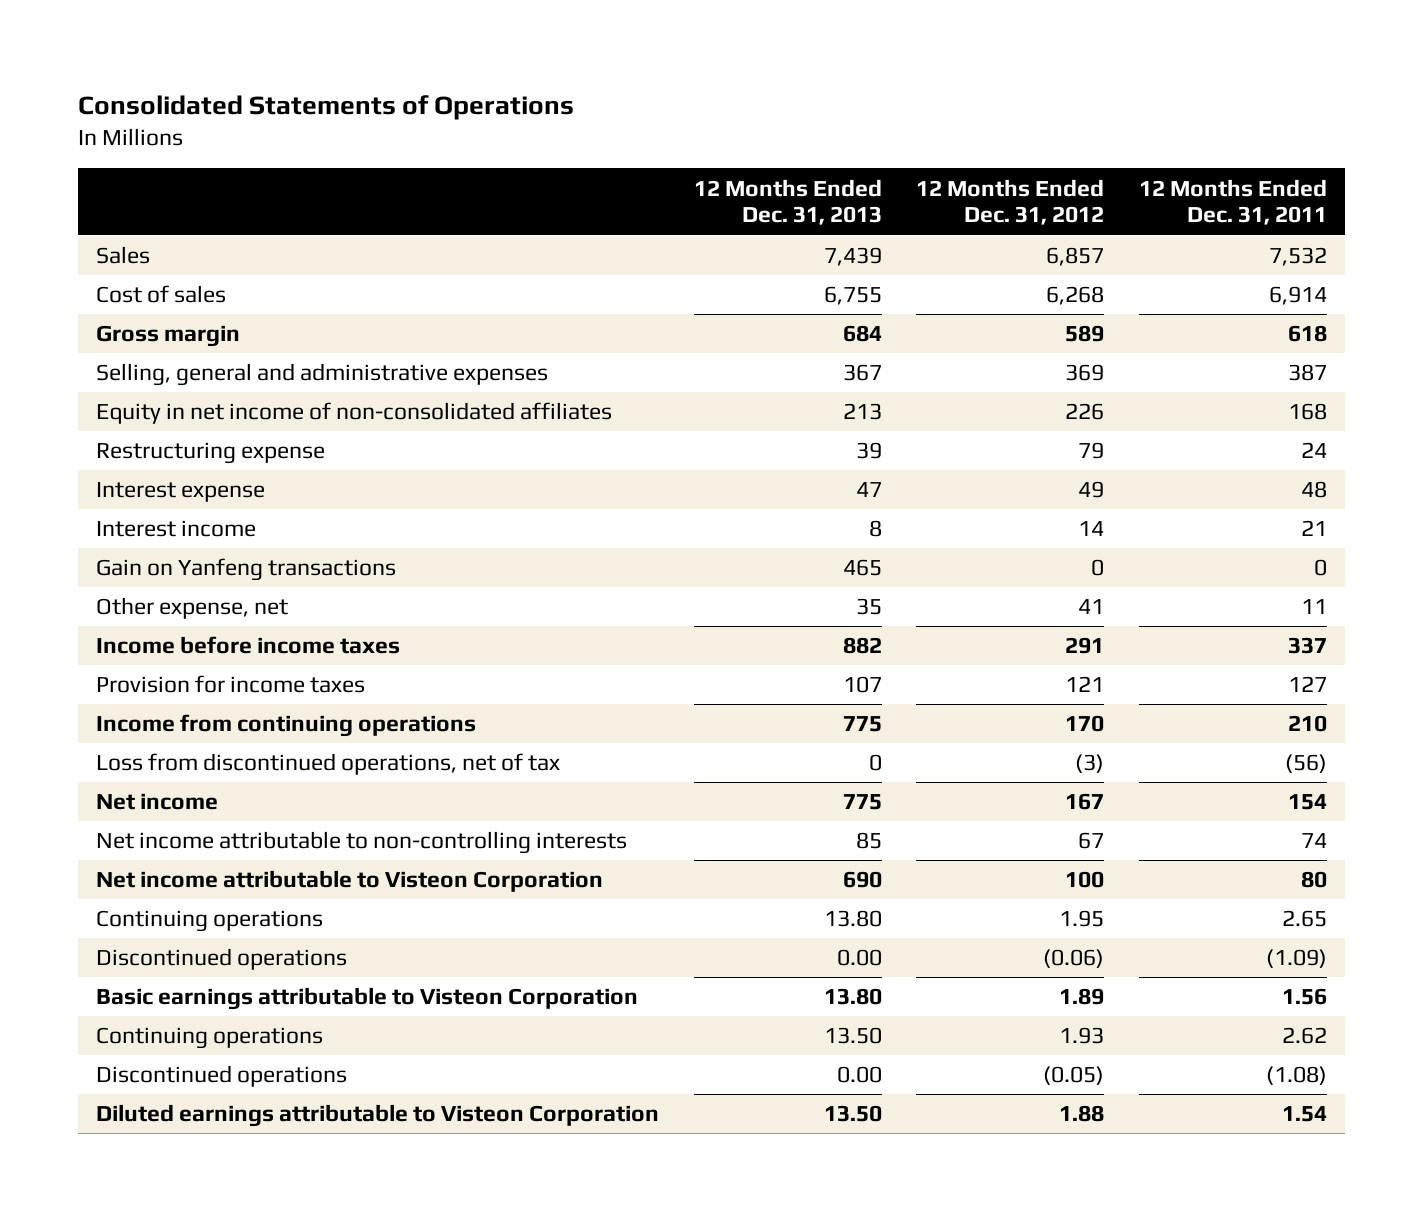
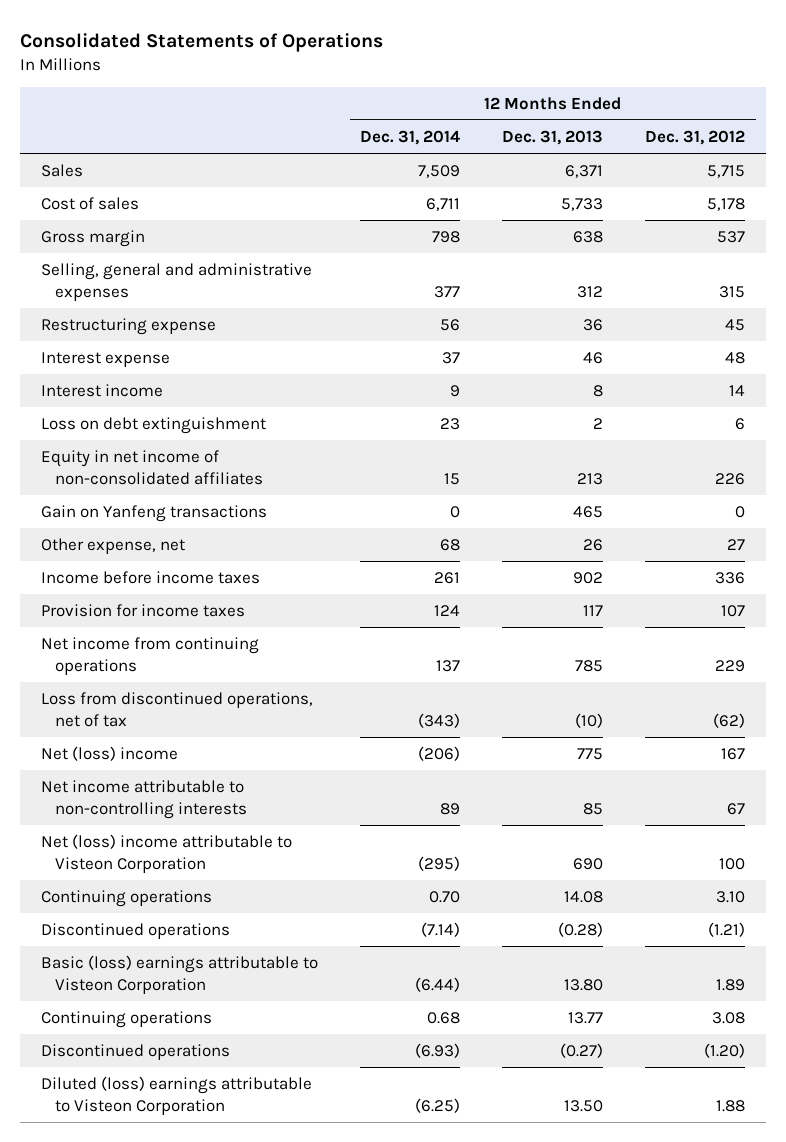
[1139,178,1328,226] 12 Months Ended Dec. 31, 2011 -> none
none -> [360,129,461,145] Dec. 31, 2014
[823,247,882,267] 7,439 -> [565,164,604,178] 6,371
[1046,247,1105,267] 6,857 -> [707,164,746,178] 5,715
[823,286,882,306] 6,755 -> [561,197,604,211] 5,733
[1046,286,1105,306] 6,268 -> [707,197,746,211] 5,178
[842,325,882,343] 684 -> [573,230,604,243] 638
[1065,325,1105,343] 589 -> [717,230,746,243] 537
[842,364,882,382] 367 -> [577,285,604,298] 312
[1065,364,1105,382] 369 -> [719,285,746,298] 315
[855,442,882,460] 39 -> [583,318,604,331] 36
[1078,442,1105,460] 79 -> [725,318,746,331] 45
[855,482,882,498] 47 -> [583,351,604,364] 46
[1078,481,1105,499] 49 -> [725,351,746,364] 48
none -> [41,416,267,434] Loss on debt extinguishment
[95,402,612,425] Equity in net income of non-consolidated affiliates -> [41,449,264,485] Equity in net income of non-consolidated affiliates
[855,598,882,616] 35 -> [583,538,604,551] 26
[1078,599,1105,615] 41 -> [727,538,746,550] 27
[842,637,882,655] 882 -> [573,571,604,584] 902
[1065,637,1105,655] 291 -> [715,571,746,584] 336
[842,676,882,694] 107 -> [583,604,604,616] 117
[1065,676,1105,693] 121 -> [721,604,746,617] 107
[95,714,476,738] Income from continuing operations -> [41,636,260,675] Net income from continuing operations
[842,716,882,733] 775 -> [575,659,604,672] 785
[1065,715,1105,733] 170 -> [715,659,746,672] 229
[868,754,882,772] 0 -> [575,712,604,728] (10)
[1075,754,1105,774] (3) -> [713,712,746,728] (62)
[95,793,218,811] Net income -> [41,745,179,761] Net (loss) income
[95,870,603,893] Net income attributable to Visteon Corporation -> [41,833,293,873] Net (loss) income attributable to Visteon Corporation
[823,910,882,928] 13.80 -> [564,890,604,903] 14.08
[1059,910,1105,928] 1.95 -> [716,890,746,903] 3.10
[836,949,882,967] 0.00 -> [558,921,604,937] (0.28)
[1043,949,1105,969] (0.06) -> [708,921,746,937] (1.21)
[95,987,638,1011] Basic earnings attributable to Visteon Corporation -> [41,954,319,994] Basic (loss) earnings attributable to Visteon Corporation
[823,1027,882,1045] 13.50 -> [568,1011,604,1024] 13.77
[1059,1027,1105,1045] 1.93 -> [712,1011,746,1024] 3.08
[836,1066,882,1084] 0.00 -> [560,1042,604,1058] (0.27)
[1043,1066,1105,1086] (0.05) -> [704,1042,746,1058] (1.20)
[95,1104,659,1128] Diluted earnings attributable to Visteon Corporation -> [41,1075,313,1115] Diluted (loss) earnings attributable to Visteon Corporation

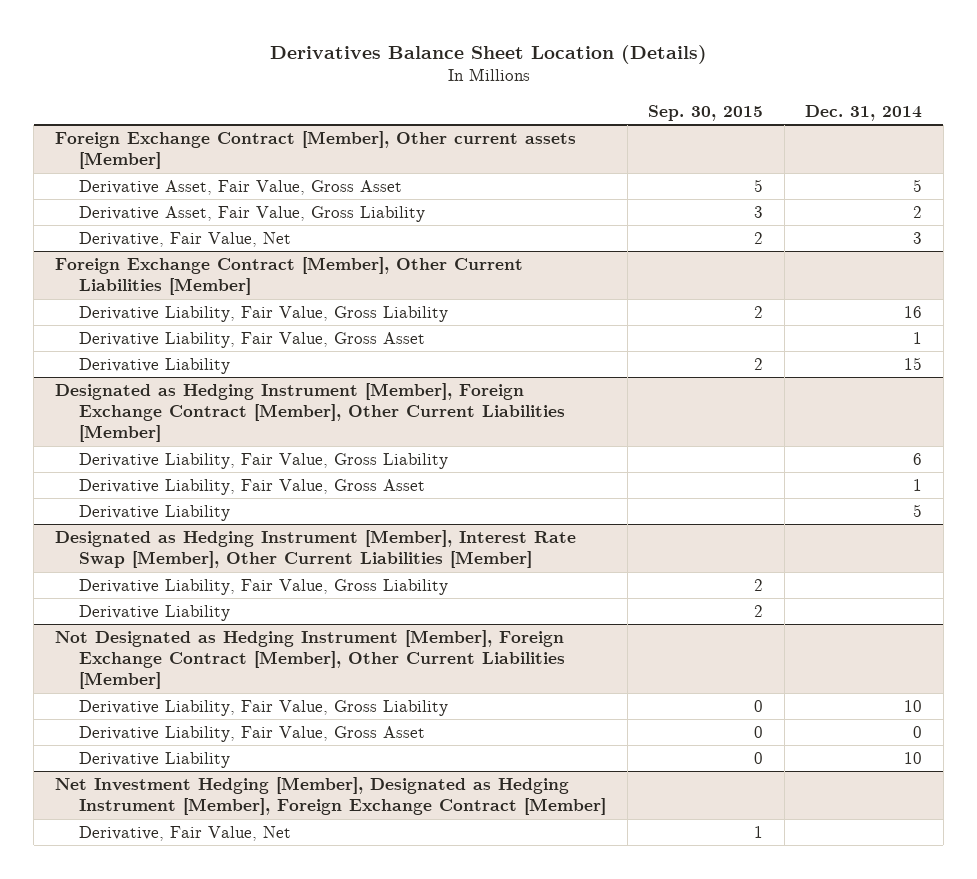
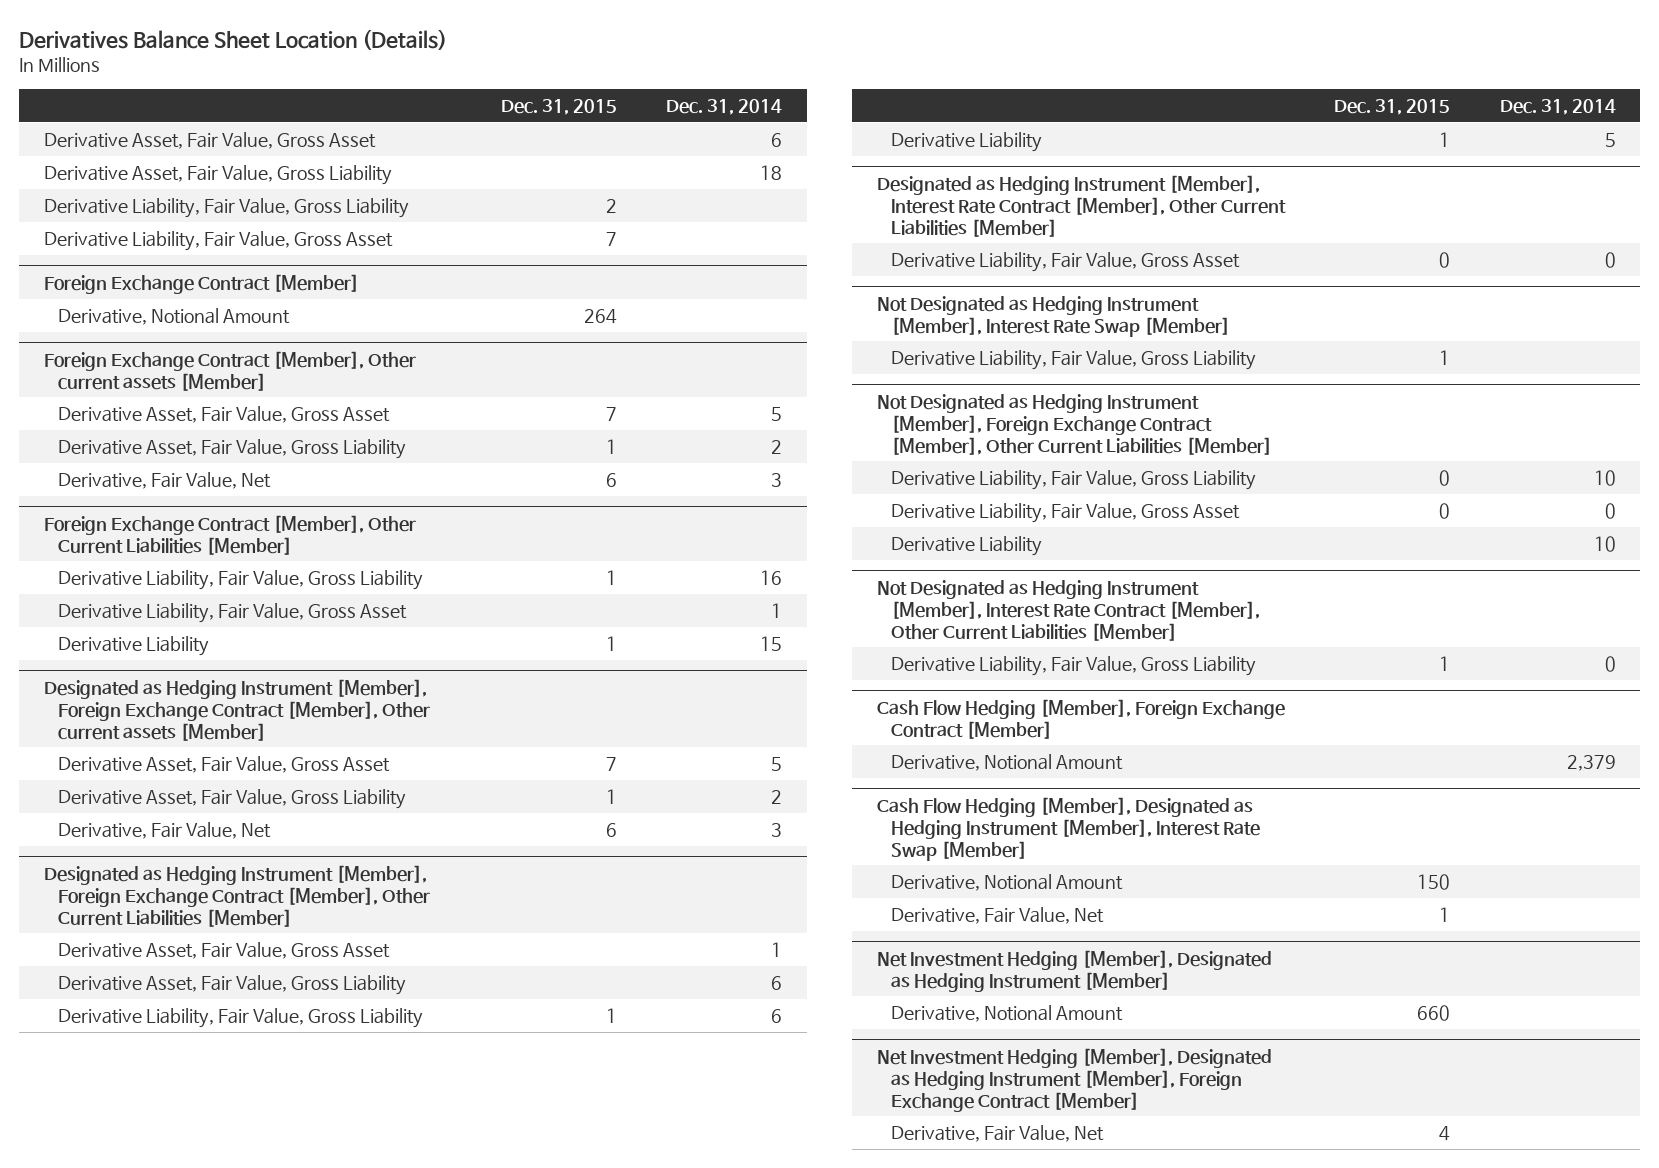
[648,104,764,121] Sep. 30, 2015 -> none
none -> [501,99,618,116] Dec. 31, 2015
none -> [43,131,376,149] Derivative Asset, Fair Value, Gross Asset
none -> [43,164,392,185] Derivative Asset, Fair Value, Gross Liability
none -> [43,197,409,218] Derivative Liability, Fair Value, Gross Liability
none -> [43,230,393,251] Derivative Liability, Fair Value, Gross Asset
none -> [43,273,359,294] Foreign Exchange Contract [Member]
none -> [58,307,291,325] Derivative, Notional Amount
none -> [43,678,431,741] Designated as Hedging Instrument [Member], Foreign Exchange Contract [Member], Other current assets [Member]
none -> [58,755,391,773] Derivative Asset, Fair Value, Gross Asset
none -> [58,788,407,809] Derivative Asset, Fair Value, Gross Liability
none -> [58,821,272,839] Derivative, Fair Value, Net
none -> [58,941,391,959] Derivative Asset, Fair Value, Gross Asset
none -> [58,974,407,995] Derivative Asset, Fair Value, Gross Liability
[78,478,425,495] Derivative Liability, Fair Value, Gross Asset -> none
[54,529,576,569] Designated as Hedging Instrument [Member], Interest Rate Swap [Member], Other Current Liabilities [Member] -> [876,174,1287,237] Designated as Hedging Instrument [Member], Interest Rate Contract [Member], Other Current Liabilities [Member]
none -> [891,251,1241,272] Derivative Liability, Fair Value, Gross Asset
none -> [876,295,1231,337] Not Designated as Hedging Instrument [Member], Interest Rate Swap [Member]
[78,604,230,621] Derivative Liability -> none
none -> [876,579,1261,641] Not Designated as Hedging Instrument [Member], Interest Rate Contract [Member], Other Current Liabilities [Member]
none -> [891,655,1257,676] Derivative Liability, Fair Value, Gross Liability
none -> [876,698,1285,739] Cash Flow Hedging [Member], Foreign Exchange Contract [Member]
none -> [891,753,1124,771] Derivative, Notional Amount
none -> [876,796,1261,861] Cash Flow Hedging [Member], Designated as Hedging Instrument [Member], Interest Rate Swap [Member]
none -> [891,873,1124,891] Derivative, Notional Amount
none -> [891,906,1105,924] Derivative, Fair Value, Net
none -> [876,949,1272,992] Net Investment Hedging [Member], Designated as Hedging Instrument [Member]
none -> [891,1004,1124,1022] Derivative, Notional Amount

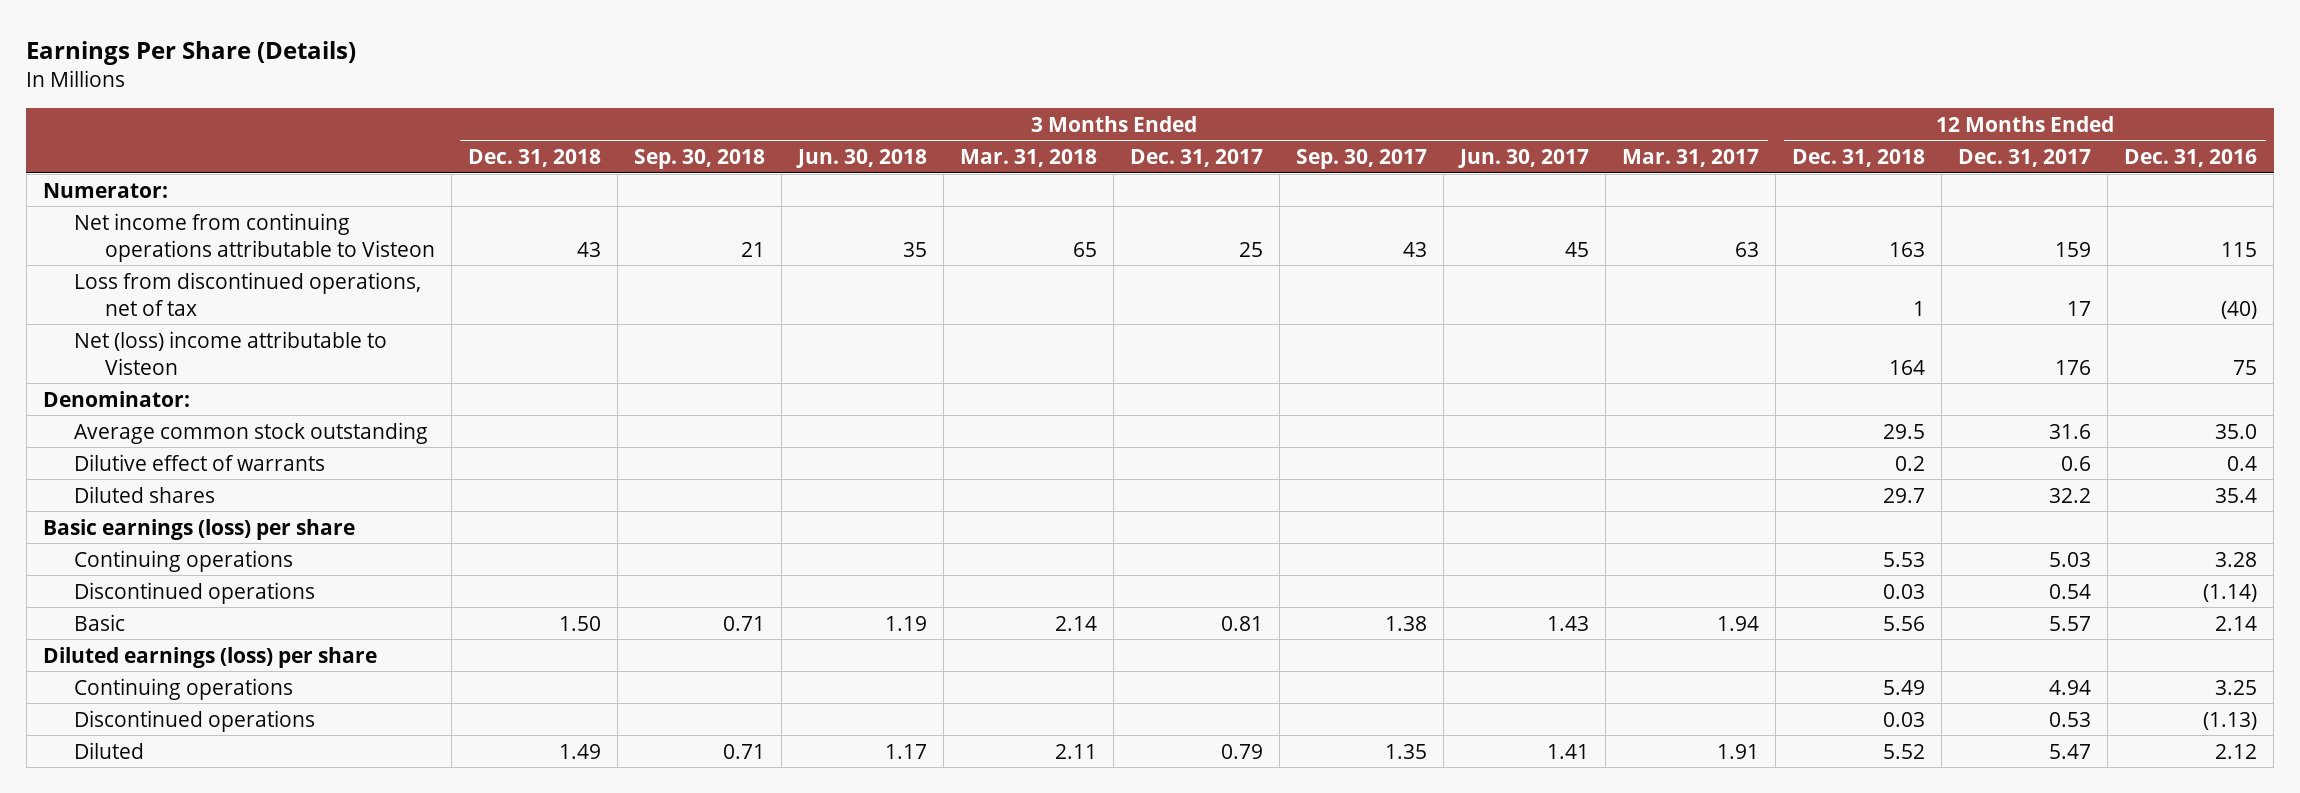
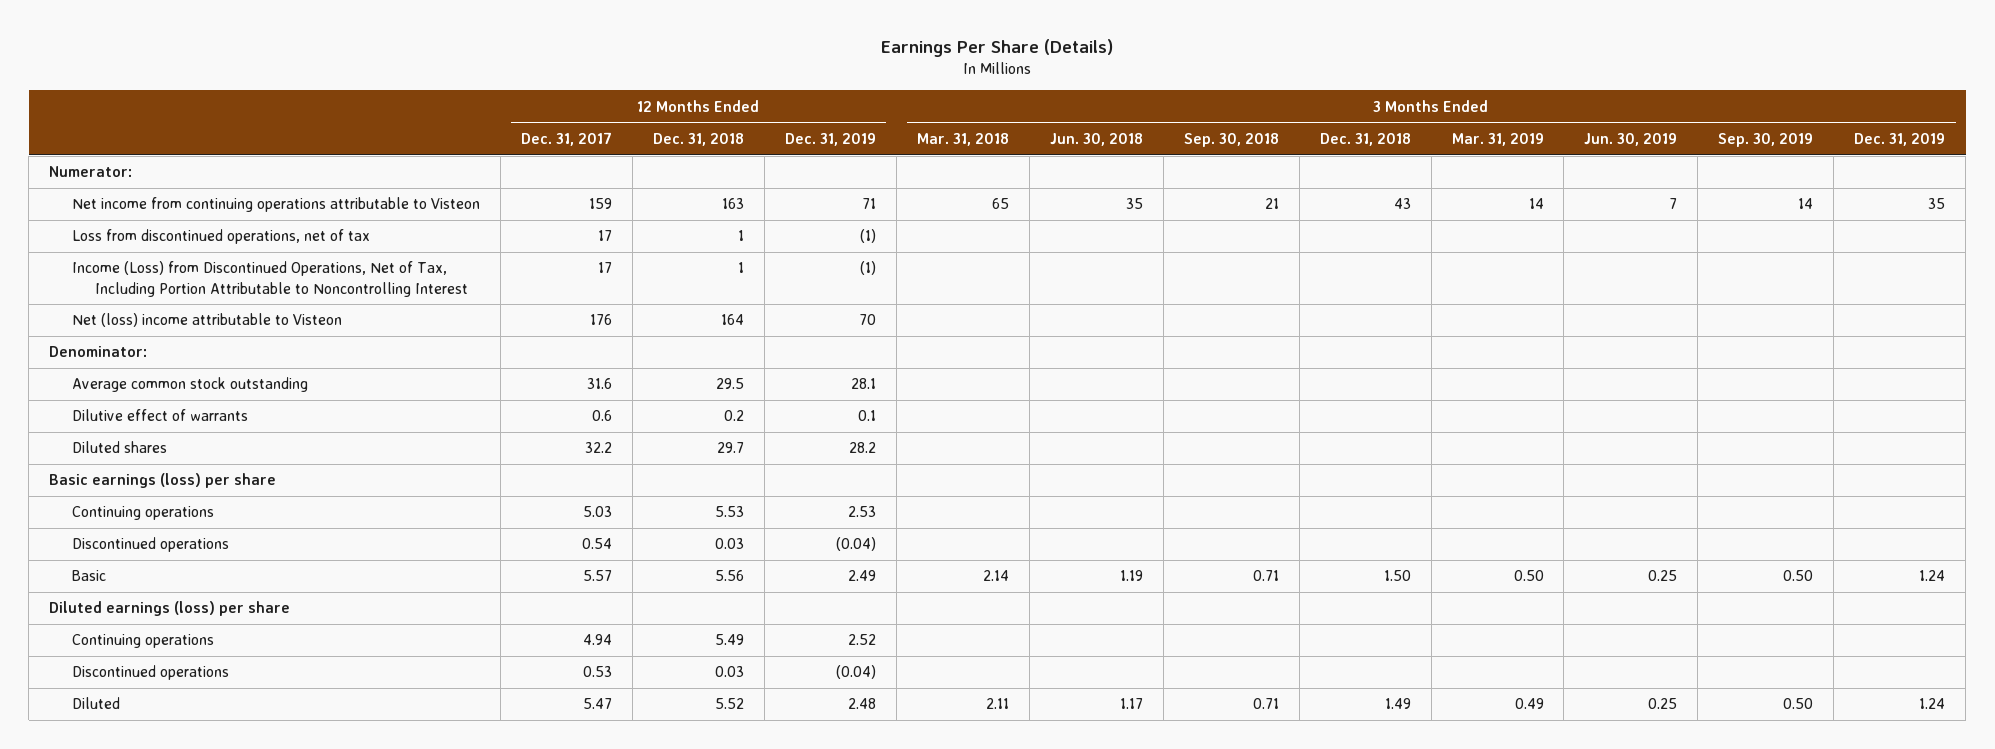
[1130,148,1264,167] Dec. 31, 2017 -> none
[1296,148,1428,169] Sep. 30, 2017 -> none
[1458,148,1590,168] Jun. 30, 2017 -> none
[1622,148,1760,167] Mar. 31, 2017 -> none
[2124,148,2258,167] Dec. 31, 2016 -> none
none -> [784,132,876,146] Dec. 31, 2019
none -> [1451,132,1544,146] Mar. 31, 2019
none -> [1584,132,1678,146] Jun. 30, 2019
none -> [1718,132,1814,147] Sep. 30, 2019
none -> [1854,132,1946,146] Dec. 31, 2019
none -> [72,261,468,297] Income (Loss) from Discontinued Operations, Net of Tax, Including Portion Attributable to Noncontrolling Interest

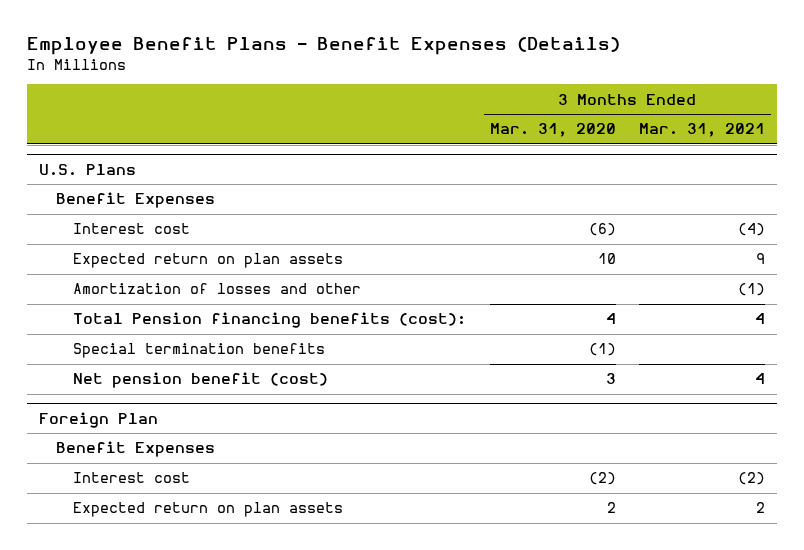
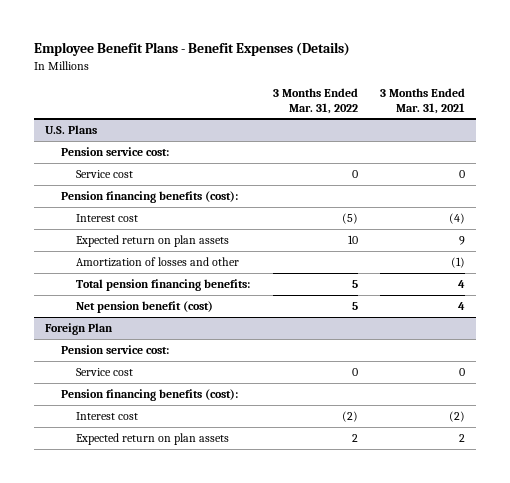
[489,123,616,138] Mar. 31, 2020 -> none
none -> [272,87,358,114] 3 Months Ended Mar. 31, 2022
none -> [60,147,169,157] Pension service cost:
none -> [76,170,134,179] Service cost
[55,192,215,209] Benefit Expenses -> [60,191,238,204] Pension financing benefits (cost):
[73,343,326,359] Special termination benefits -> none
[73,312,467,329] Total Pension financing benefits (cost): -> [76,279,251,292] Total pension financing benefits:
none -> [60,345,169,355] Pension service cost:
none -> [76,368,134,377] Service cost
[55,441,215,458] Benefit Expenses -> [60,389,238,402] Pension financing benefits (cost):

